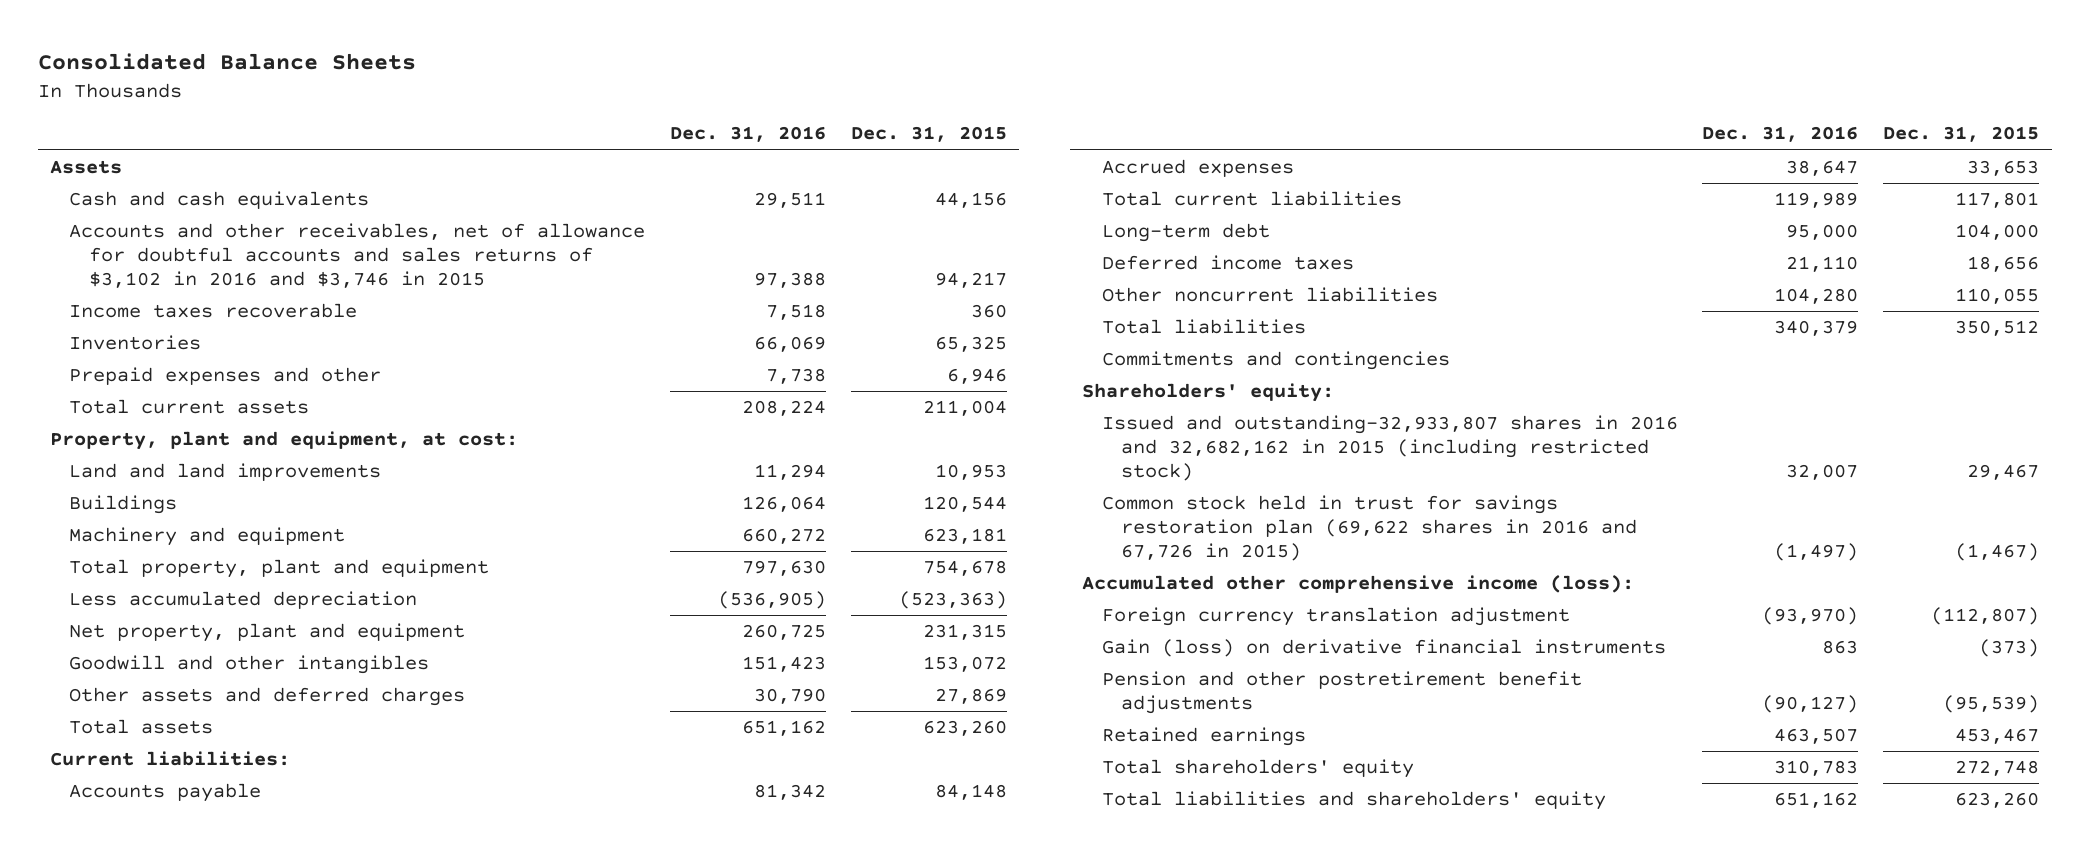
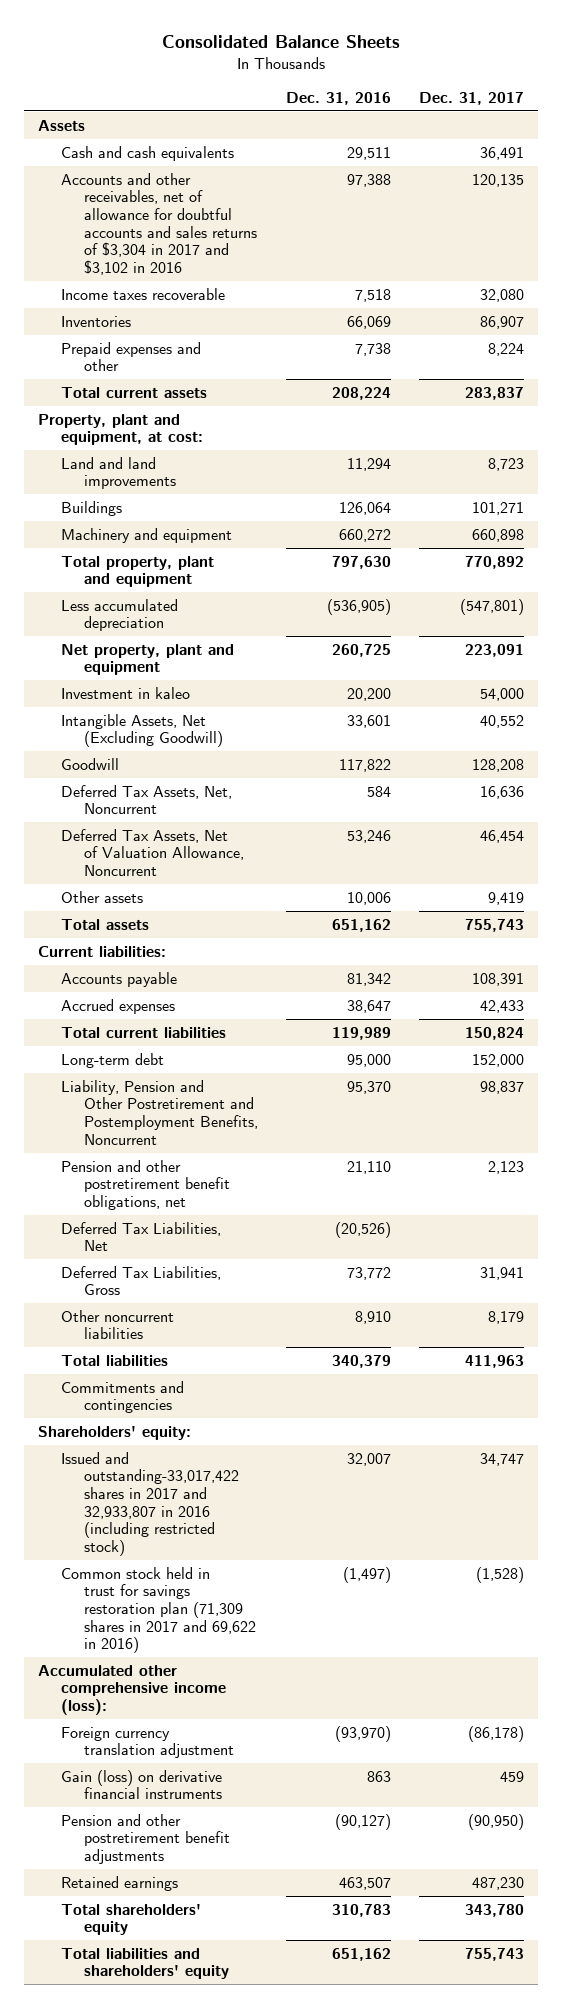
[850,126,1007,143] Dec. 31, 2015 -> none
none -> [419,91,525,105] Dec. 31, 2017
[69,223,646,288] Accounts and other receivables, net of allowance for doubtful accounts and sales returns of $3,102 in 2016 and $3,746 in 2015 -> [61,172,257,276] Accounts and other receivables, net of allowance for doubtful accounts and sales returns of $3,304 in 2017 and $3,102 in 2016
[69,655,430,675] Goodwill and other intangibles -> none
none -> [61,686,191,699] Investment in kaleo
none -> [61,713,223,748] Intangible Assets, Net (Excluding Goodwill)
none -> [61,757,120,770] Goodwill
none -> [61,784,233,815] Deferred Tax Assets, Net, Noncurrent
none -> [61,828,244,877] Deferred Tax Assets, Net of Valuation Allowance, Noncurrent
[69,687,466,707] Other assets and deferred charges -> [61,890,144,903] Other assets
[754,688,827,705] 30,790 -> [346,891,391,905] 10,006
none -> [61,1079,258,1145] Liability, Pension and Other Postretirement and Postemployment Benefits, Noncurrent
[1101,255,1354,271] Deferred income taxes -> [61,1159,230,1211] Pension and other postretirement benefit obligations, net
none -> [61,1221,222,1252] Deferred Tax Liabilities, Net
none -> [61,1265,222,1296] Deferred Tax Liabilities, Gross
[1774,288,1859,305] 104,280 -> [354,1310,391,1324] 8,910
[1101,415,1678,481] Issued and outstanding-32,933,807 shares in 2016 and 32,682,162 in 2015 (including restricted stock) -> [61,1451,239,1557] Issued and outstanding-33,017,422 shares in 2017 and 32,933,807 in 2016 (including restricted stock)
[1101,495,1638,561] Common stock held in trust for savings restoration plan (69,622 shares in 2016 and 67,726 in 2015) -> [61,1566,256,1654] Common stock held in trust for savings restoration plan (71,309 shares in 2017 and 69,622 in 2016)

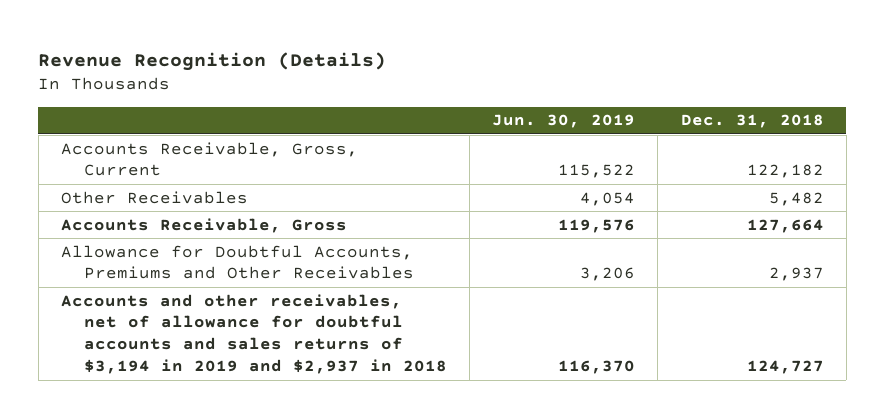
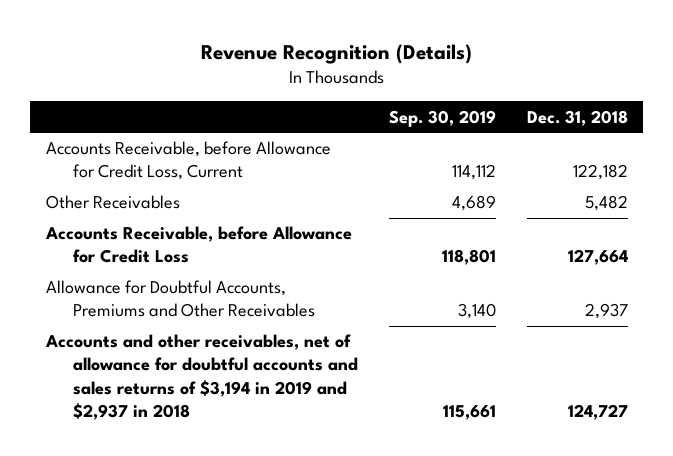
[492,114,636,129] Jun. 30, 2019 -> none
none -> [389,109,497,127] Sep. 30, 2019
[61,141,359,177] Accounts Receivable, Gross, Current -> [45,141,331,181] Accounts Receivable, before Allowance for Credit Loss, Current
[61,217,348,233] Accounts Receivable, Gross -> [44,226,352,264] Accounts Receivable, before Allowance for Credit Loss

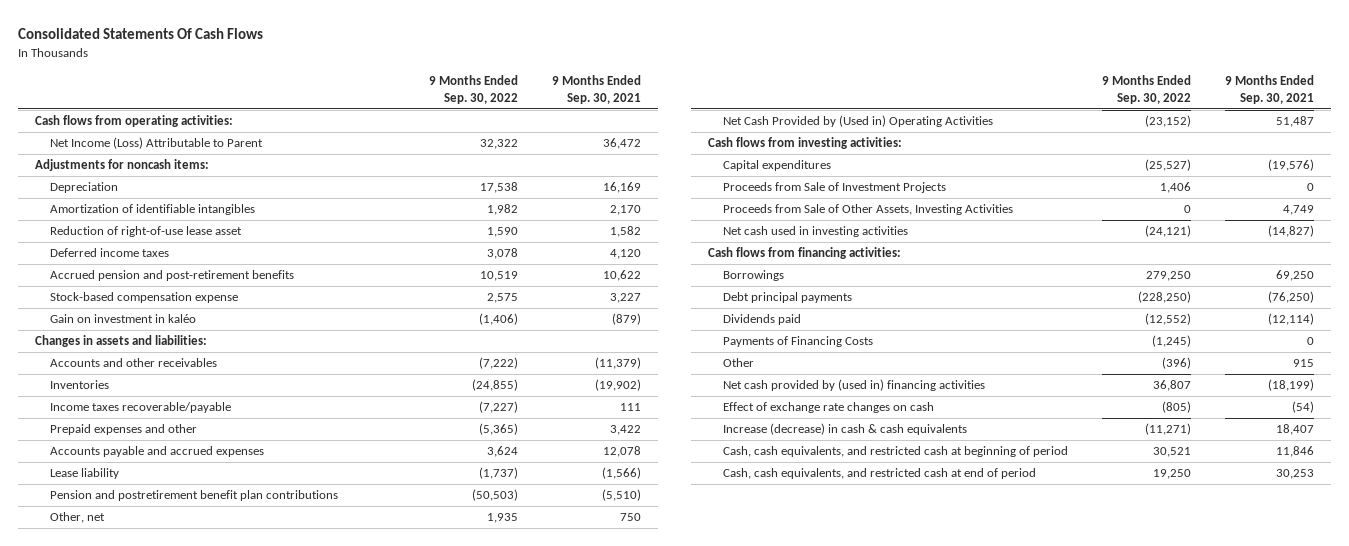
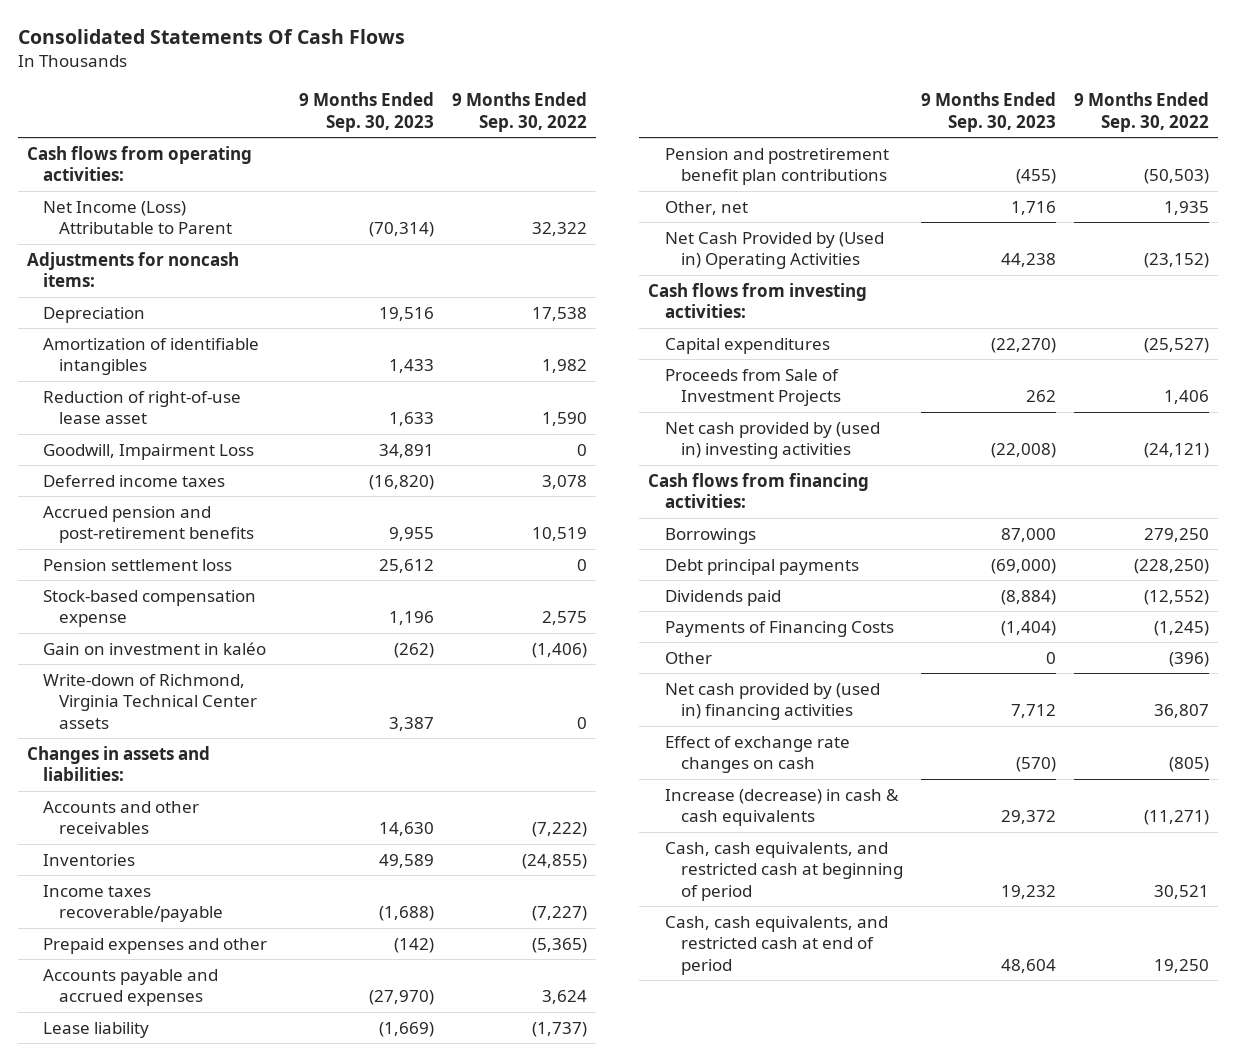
[551,75,641,105] 9 Months Ended Sep. 30, 2021 -> none
none -> [299,92,435,132] 9 Months Ended Sep. 30, 2023
none -> [42,443,254,460] Goodwill, Impairment Loss
none -> [42,558,232,571] Pension settlement loss
none -> [42,673,258,729] Write-down of Richmond, Virginia Technical Center assets
[722,204,1013,216] Proceeds from Sale of Other Assets, Investing Activities -> none
[722,226,908,238] Net cash used in investing activities -> [664,421,880,460] Net cash provided by (used in) investing activities

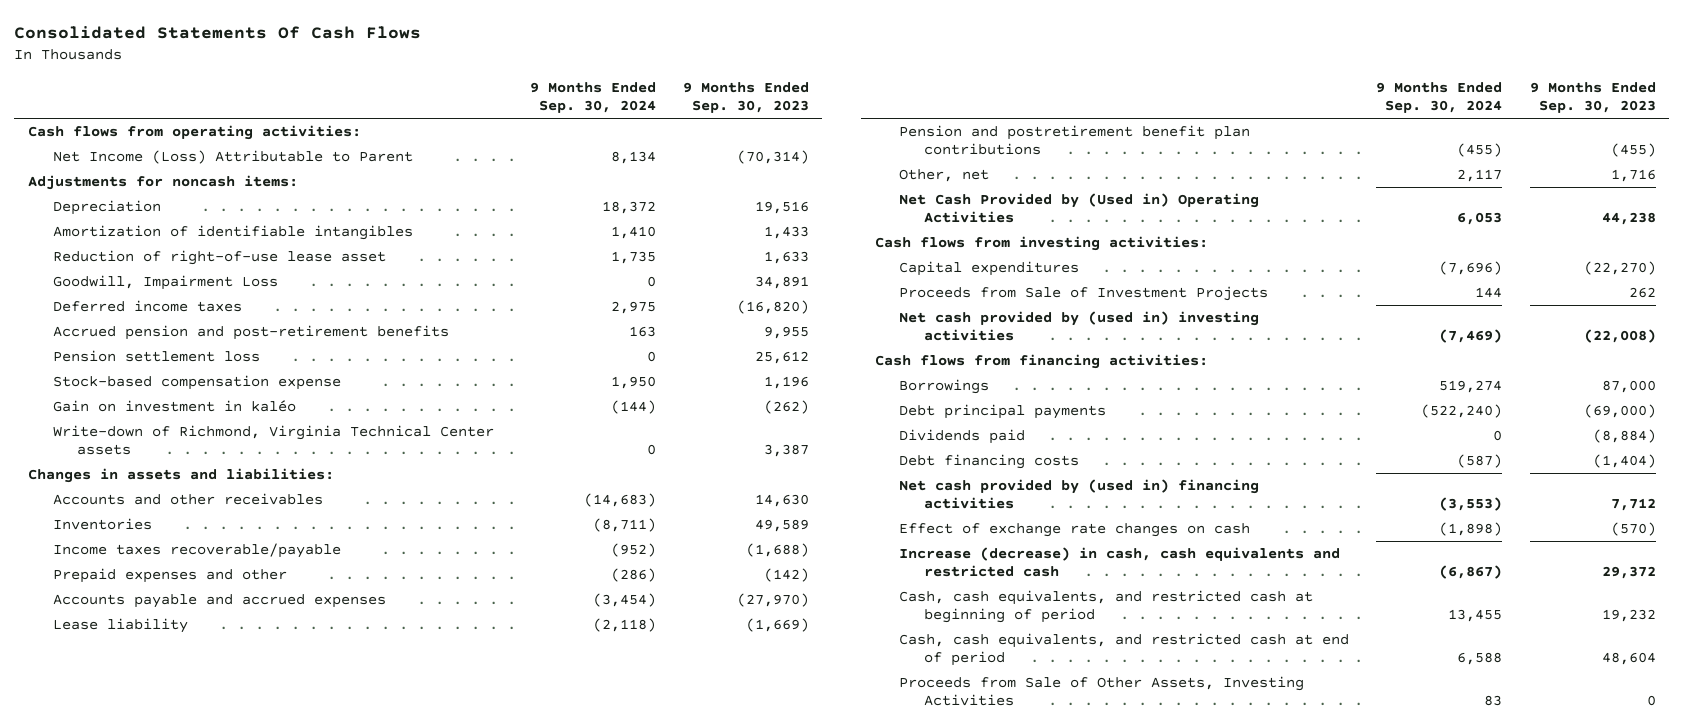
[452,92,588,132] 9 Months Ended Sep. 30, 2022 -> none
none -> [529,82,656,114] 9 Months Ended Sep. 30, 2024
[664,651,712,664] Other -> none
[664,620,894,637] Payments of Financing Costs -> [899,454,1080,470] Debt financing costs
[664,788,899,827] Increase (decrease) in cash & cash equivalents -> [899,547,1341,578] Increase (decrease) in cash, cash equivalents and restricted cash
none -> [899,676,1305,707] Proceeds from Sale of Other Assets, Investing Activities

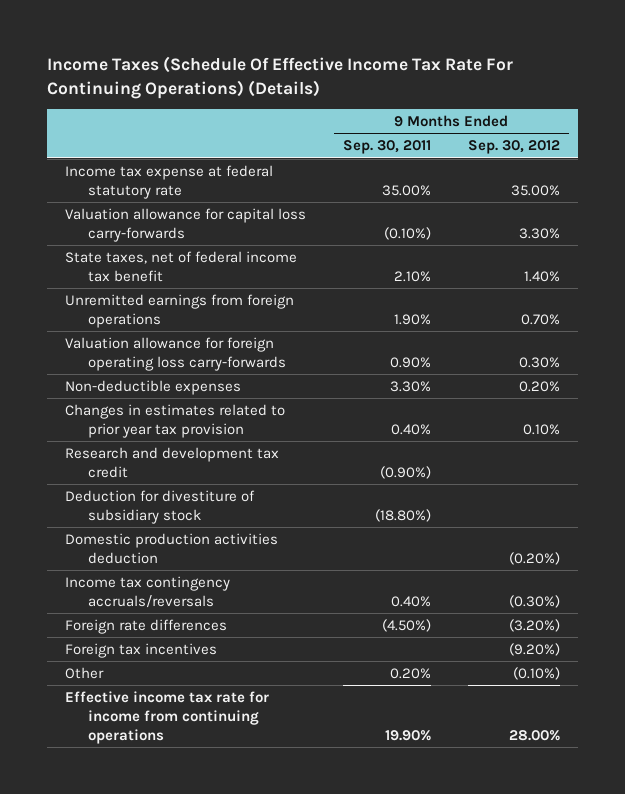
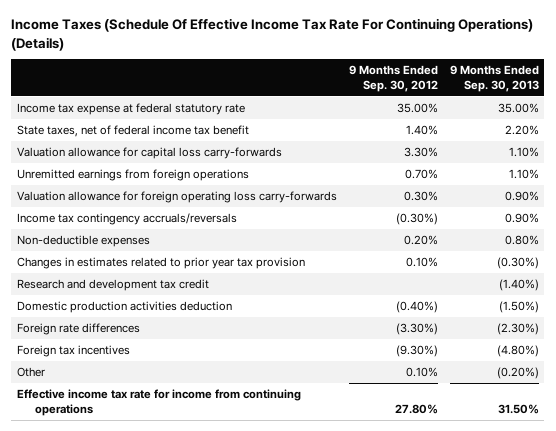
[343,140,432,155] Sep. 30, 2011 -> none
none -> [449,65,539,92] 9 Months Ended Sep. 30, 2013
[65,207,307,242] Valuation allowance for capital loss carry-forwards -> [17,147,283,160] Valuation allowance for capital loss carry-forwards
[65,575,231,608] Income tax contingency accruals/reversals -> [17,213,238,226] Income tax contingency accruals/reversals
[65,489,256,524] Deduction for divestiture of subsidiary stock -> none
[508,551,560,565] (0.20%) -> [395,301,438,314] (0.40%)
[508,618,560,632] (3.20%) -> [395,323,438,336] (3.30%)
[508,642,560,656] (9.20%) -> [395,345,438,358] (9.30%)
[512,666,560,680] (0.10%) -> [405,367,438,378] 0.10%
[508,729,560,741] 28.00% -> [394,403,438,414] 27.80%

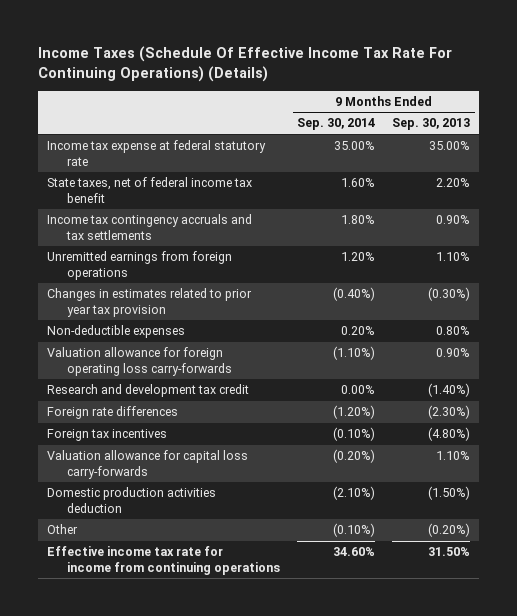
[348,65,438,92] 9 Months Ended Sep. 30, 2012 -> none
none -> [296,118,375,131] Sep. 30, 2014
none -> [46,214,252,240] Income tax contingency accruals and tax settlements
[17,213,238,226] Income tax contingency accruals/reversals -> none
[17,235,151,248] Non-deductible expenses -> [46,325,185,339] Non-deductible expenses
[17,191,338,204] Valuation allowance for foreign operating loss carry-forwards -> [46,347,232,376] Valuation allowance for foreign operating loss carry-forwards
[17,147,283,160] Valuation allowance for capital loss carry-forwards -> [46,450,248,479] Valuation allowance for capital loss carry-forwards
[17,301,233,314] Domestic production activities deduction -> [46,487,216,513] Domestic production activities deduction

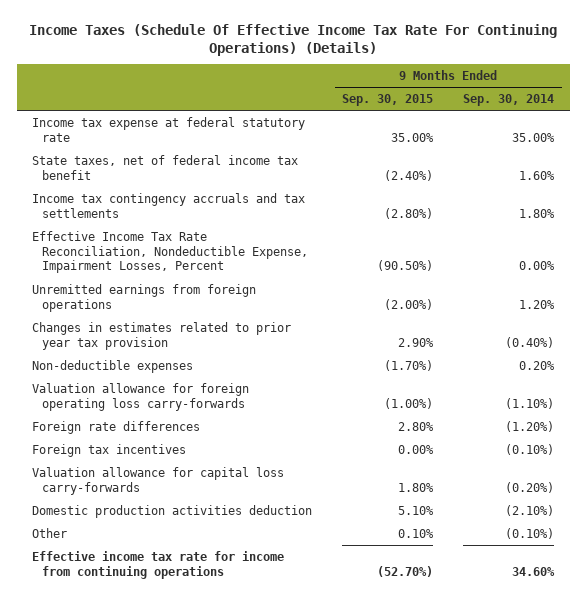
[392,118,471,131] Sep. 30, 2013 -> none
none -> [342,94,434,107] Sep. 30, 2015
none -> [32,230,308,274] Effective Income Tax Rate Reconciliation, Nondeductible Expense, Impairment Losses, Percent
[46,384,249,398] Research and development tax credit -> none

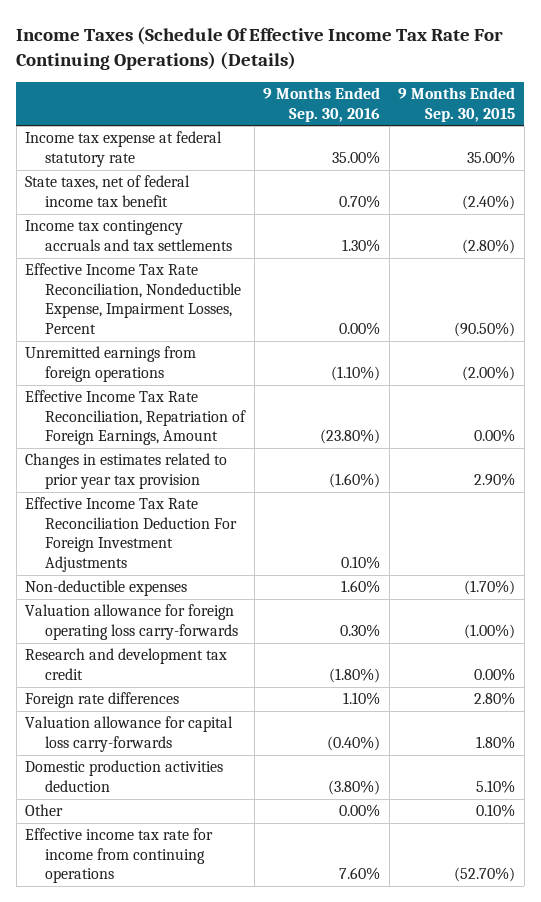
[463,94,555,107] Sep. 30, 2014 -> none
none -> [263,87,381,122] 9 Months Ended Sep. 30, 2016
none -> [25,390,247,446] Effective Income Tax Rate Reconciliation, Repatriation of Foreign Earnings, Amount
none -> [25,497,238,572] Effective Income Tax Rate Reconciliation Deduction For Foreign Investment Adjustments
none -> [25,648,228,680] Research and development tax credit
[32,443,187,457] Foreign tax incentives -> none

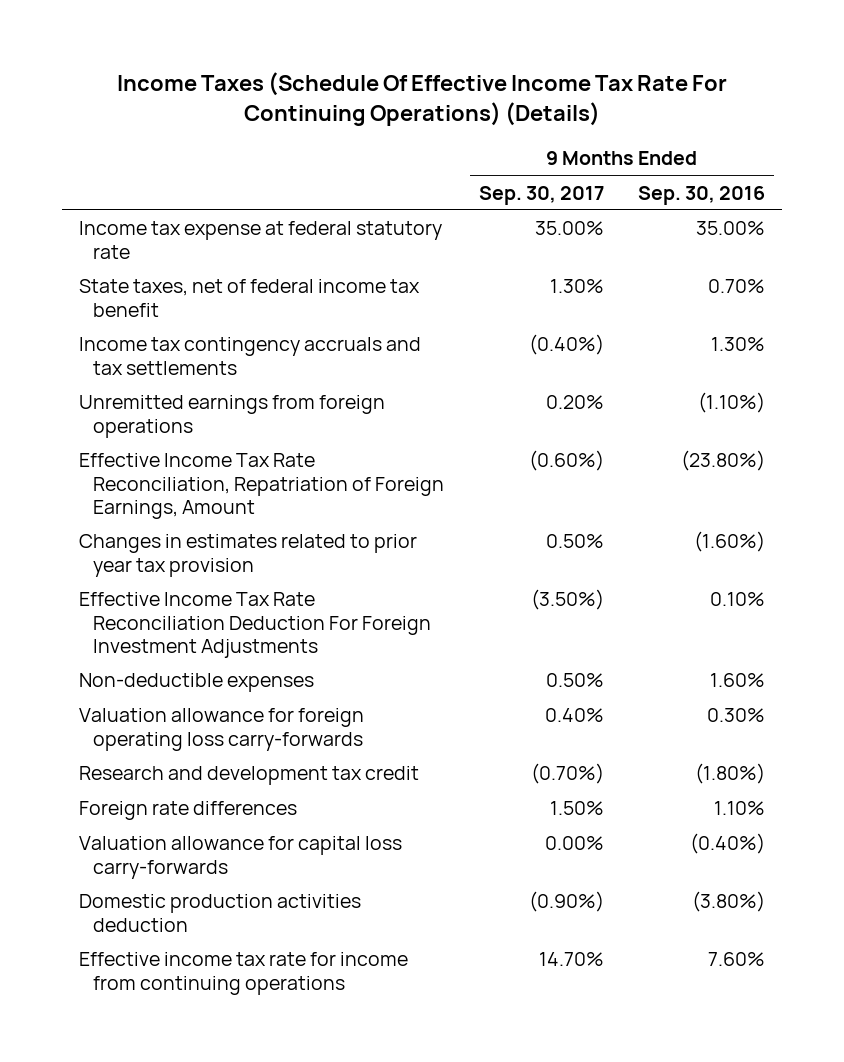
[398,87,516,122] 9 Months Ended Sep. 30, 2015 -> none
none -> [478,185,604,205] Sep. 30, 2017
[25,263,242,334] Effective Income Tax Rate Reconciliation, Nondeductible Expense, Impairment Losses, Percent -> none
[25,804,64,817] Other -> none

